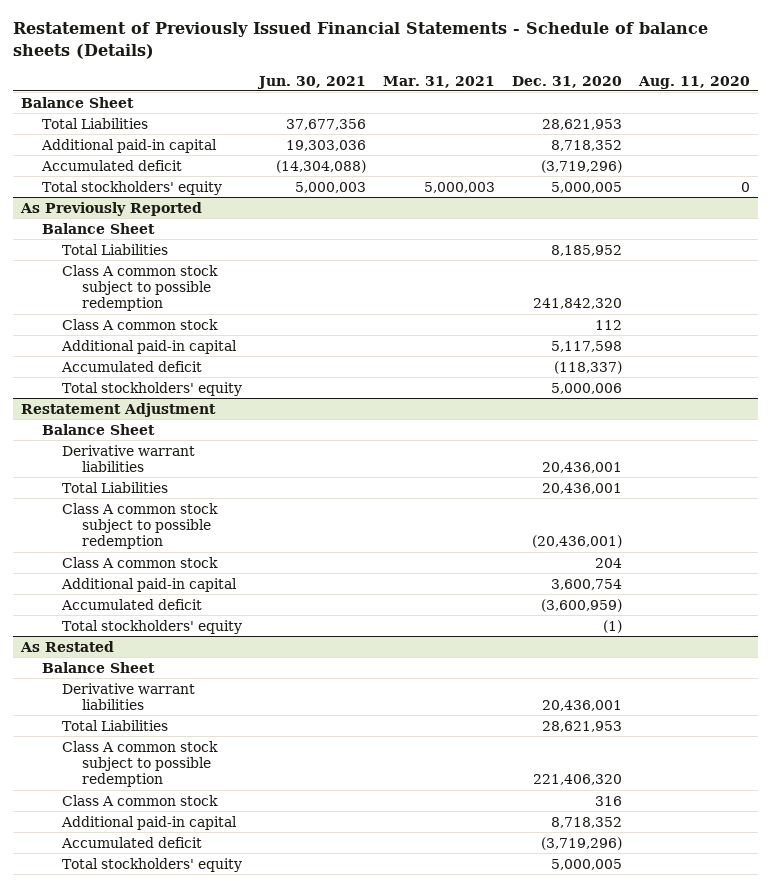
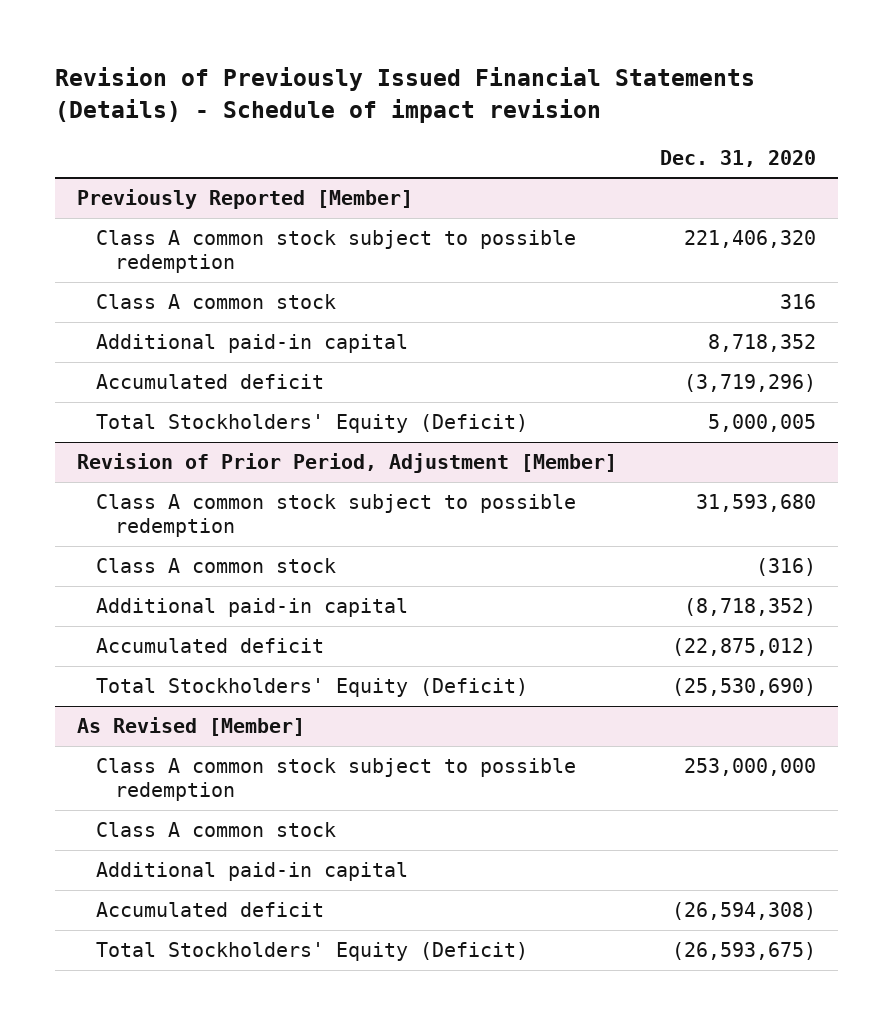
[12,22,708,60] Restatement of Previously Issued Financial Statements - Schedule of balance sheets (Details) -> [55,67,756,123] Revision of Previously Issued Financial Statements (Details) - Schedule of impact revision
[256,75,366,89] Jun. 30, 2021 -> none
[382,75,495,88] Mar. 31, 2021 -> none
[637,75,750,89] Aug. 11, 2020 -> none
[21,96,135,108] Balance Sheet -> none
[41,117,148,129] Total Liabilities -> none
[40,138,217,153] Additional paid-in capital -> none
[40,159,182,171] Accumulated deficit -> none
[41,180,222,195] Total stockholders' equity -> none
[41,222,155,234] Balance Sheet -> none
[61,243,168,255] Total Liabilities -> none
[61,264,218,312] Class A common stock subject to possible redemption -> none
[61,318,218,330] Class A common stock -> none
[60,339,237,354] Additional paid-in capital -> none
[60,360,202,372] Accumulated deficit -> none
[61,381,242,396] Total stockholders' equity -> none
[21,402,217,417] Restatement Adjustment -> none
[41,423,155,435] Balance Sheet -> none
[61,444,195,473] Derivative warrant liabilities -> none
[61,481,168,493] Total Liabilities -> none
[61,502,218,550] Class A common stock subject to possible redemption -> none
[61,556,218,568] Class A common stock -> none
[60,577,237,592] Additional paid-in capital -> none
[60,598,202,610] Accumulated deficit -> none
[61,619,242,634] Total stockholders' equity -> none
[20,640,115,652] As Restated -> none
[41,661,155,673] Balance Sheet -> none
[61,682,195,711] Derivative warrant liabilities -> none
[61,719,168,731] Total Liabilities -> none
[20,201,203,216] As Previously Reported -> [76,189,413,210] Previously Reported [Member]
[61,857,242,872] Total stockholders' equity -> [96,414,529,434] Total Stockholders' Equity (Deficit)
none -> [76,453,617,474] Revision of Prior Period, Adjustment [Member]
none -> [96,494,577,538] Class A common stock subject to possible redemption
none -> [96,558,337,574] Class A common stock
none -> [96,598,409,618] Additional paid-in capital
none -> [96,638,325,654] Accumulated deficit
none -> [96,678,529,698] Total Stockholders' Equity (Deficit)
none -> [76,717,305,737] As Revised [Member]
none -> [96,758,577,802] Class A common stock subject to possible redemption
none -> [96,822,337,838] Class A common stock
none -> [96,862,409,882] Additional paid-in capital
none -> [96,902,325,918] Accumulated deficit
none -> [96,942,529,962] Total Stockholders' Equity (Deficit)

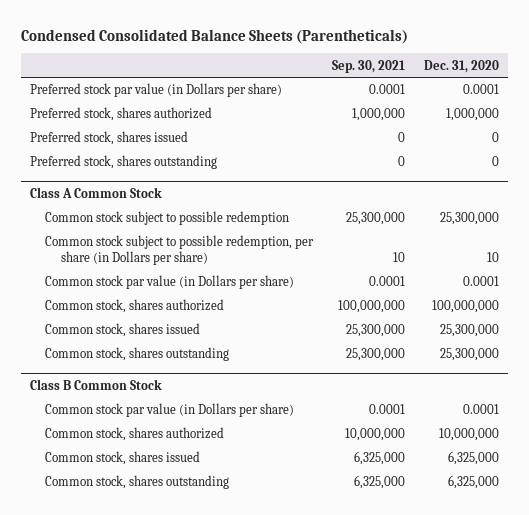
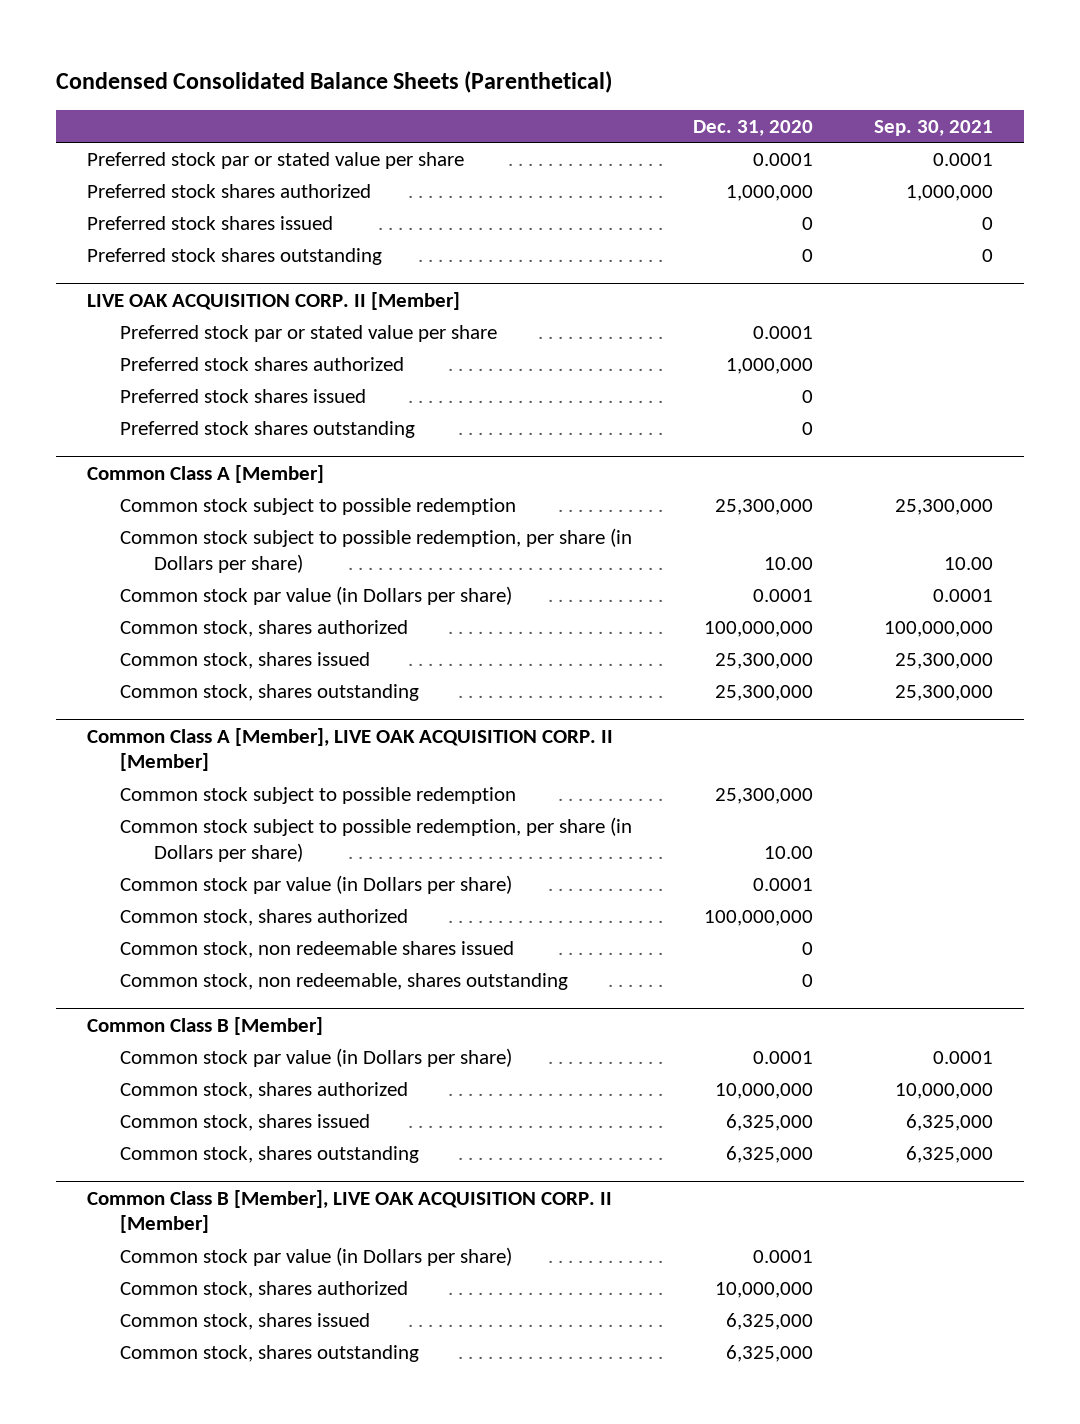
[20,28,408,44] Condensed Consolidated Balance Sheets (Parentheticals) -> [56,70,613,93] Condensed Consolidated Balance Sheets (Parenthetical)
[30,83,283,98] Preferred stock par value (in Dollars per share) -> [86,152,464,170] Preferred stock par or stated value per share
[30,107,213,122] Preferred stock, shares authorized -> [86,184,371,199] Preferred stock shares authorized
[30,131,189,146] Preferred stock, shares issued -> [86,216,333,231] Preferred stock shares issued
[30,155,218,170] Preferred stock, shares outstanding -> [86,248,382,266] Preferred stock shares outstanding
none -> [86,291,460,310] LIVE OAK ACQUISITION CORP. II [Member]
none -> [120,325,498,343] Preferred stock par or stated value per share
none -> [120,357,405,372] Preferred stock shares authorized
none -> [120,389,367,404] Preferred stock shares issued
none -> [120,421,416,439] Preferred stock shares outstanding
[30,187,163,199] Class A Common Stock -> [86,464,324,483] Common Class A [Member]
[393,252,406,263] 10 -> [944,556,994,570] 10.00
[486,252,499,263] 10 -> [764,556,814,570] 10.00
none -> [86,727,613,772] Common Class A [Member], LIVE OAK ACQUISITION CORP. II [Member]
none -> [120,787,517,805] Common stock subject to possible redemption
none -> [120,817,633,862] Common stock subject to possible redemption, per share (in Dollars per share)
none -> [120,875,513,895] Common stock par value (in Dollars per share)
none -> [120,909,409,927] Common stock, shares authorized
none -> [120,941,515,959] Common stock, non redeemable shares issued
none -> [120,973,569,991] Common stock, non redeemable, shares outstanding
[30,379,163,391] Class B Common Stock -> [86,1016,323,1035] Common Class B [Member]
none -> [86,1189,612,1234] Common Class B [Member], LIVE OAK ACQUISITION CORP. II [Member]
none -> [120,1247,513,1267] Common stock par value (in Dollars per share)
none -> [120,1281,409,1299] Common stock, shares authorized
none -> [120,1313,371,1331] Common stock, shares issued
none -> [120,1345,420,1363] Common stock, shares outstanding

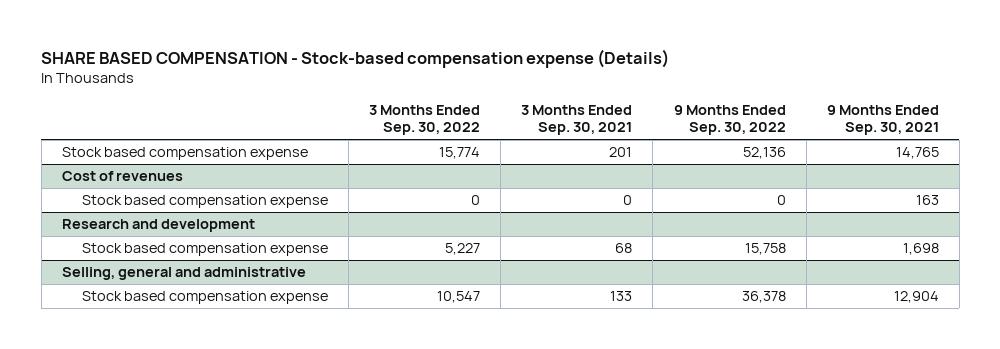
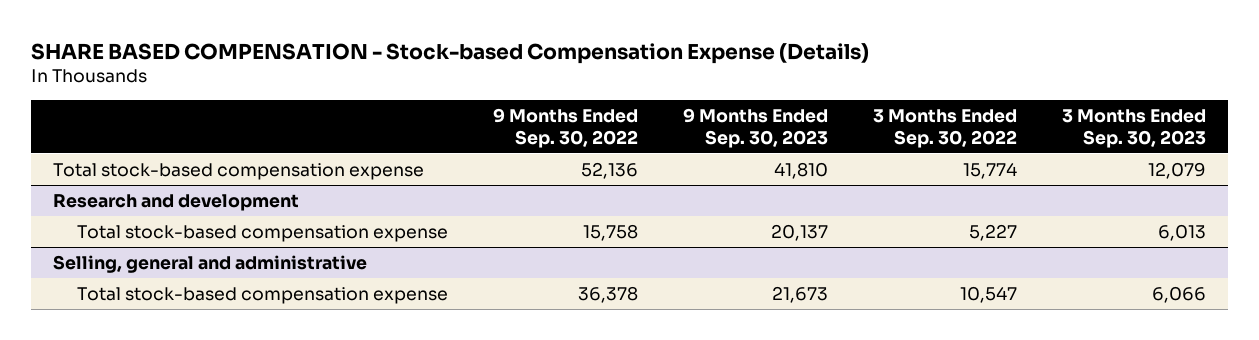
[41,48,670,68] SHARE BASED COMPENSATION - Stock-based compensation expense (Details) -> [30,42,869,64] SHARE BASED COMPENSATION - Stock-based Compensation Expense (Details)
[521,105,633,136] 3 Months Ended Sep. 30, 2021 -> none
[826,105,939,136] 9 Months Ended Sep. 30, 2021 -> none
none -> [683,108,829,148] 9 Months Ended Sep. 30, 2023
none -> [1061,109,1206,148] 3 Months Ended Sep. 30, 2023
[61,171,183,182] Cost of revenues -> none
[82,195,329,209] Stock based compensation expense -> none
[61,147,308,161] Stock based compensation expense -> [53,163,425,181] Total stock-based compensation expense
[82,243,329,257] Stock based compensation expense -> [77,225,449,243] Total stock-based compensation expense
[82,291,329,305] Stock based compensation expense -> [77,287,449,305] Total stock-based compensation expense

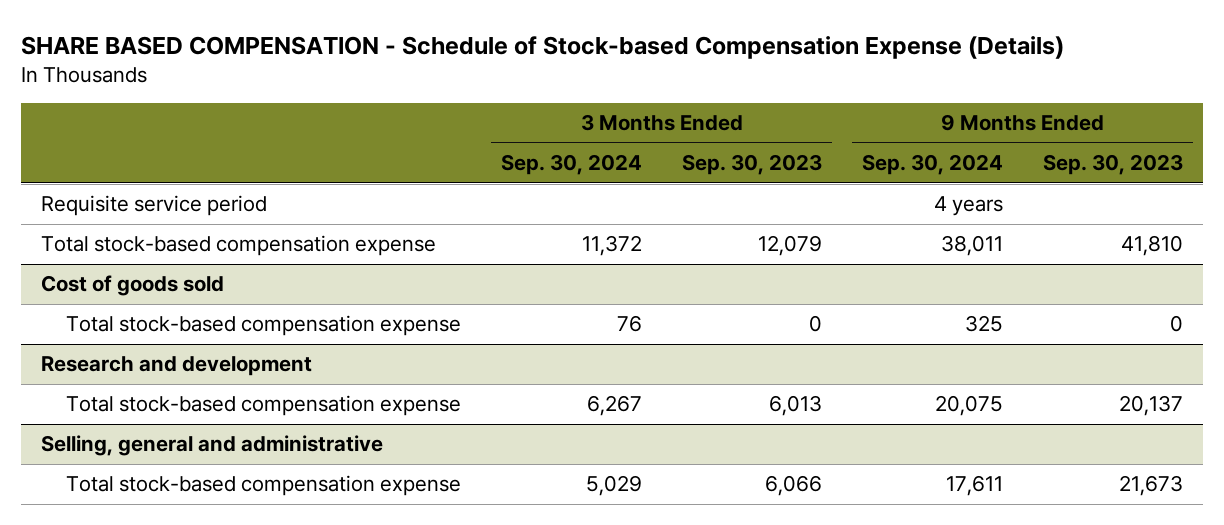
[30,42,869,64] SHARE BASED COMPENSATION - Stock-based Compensation Expense (Details) -> [20,35,1064,59] SHARE BASED COMPENSATION - Schedule of Stock-based Compensation Expense (Details)
[493,108,639,148] 9 Months Ended Sep. 30, 2022 -> none
[872,109,1017,148] 3 Months Ended Sep. 30, 2022 -> none
none -> [501,154,643,176] Sep. 30, 2024
none -> [862,154,1004,176] Sep. 30, 2024
none -> [40,195,267,217] Requisite service period
none -> [40,275,224,297] Cost of goods sold
none -> [66,315,462,337] Total stock-based compensation expense

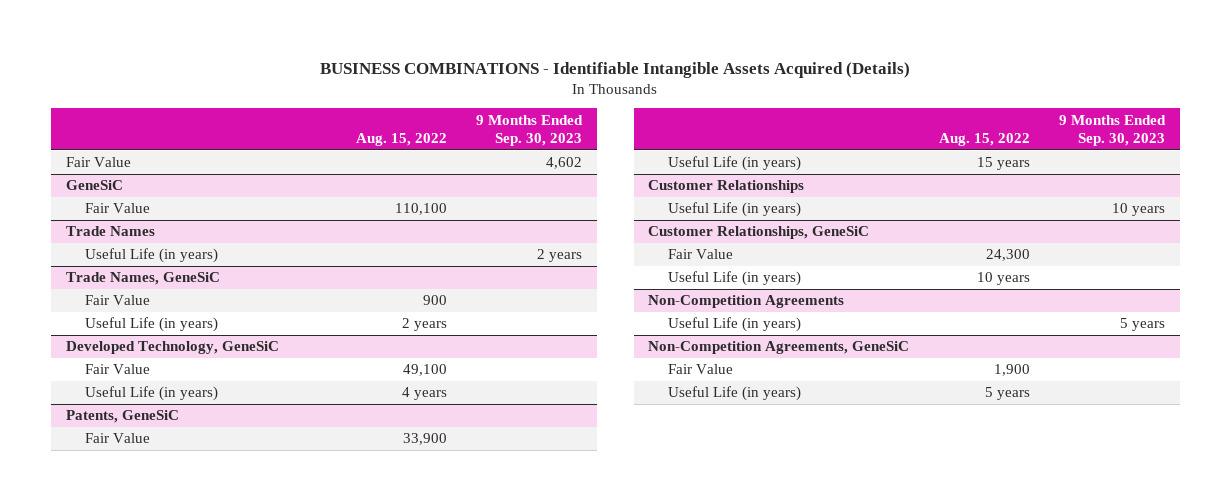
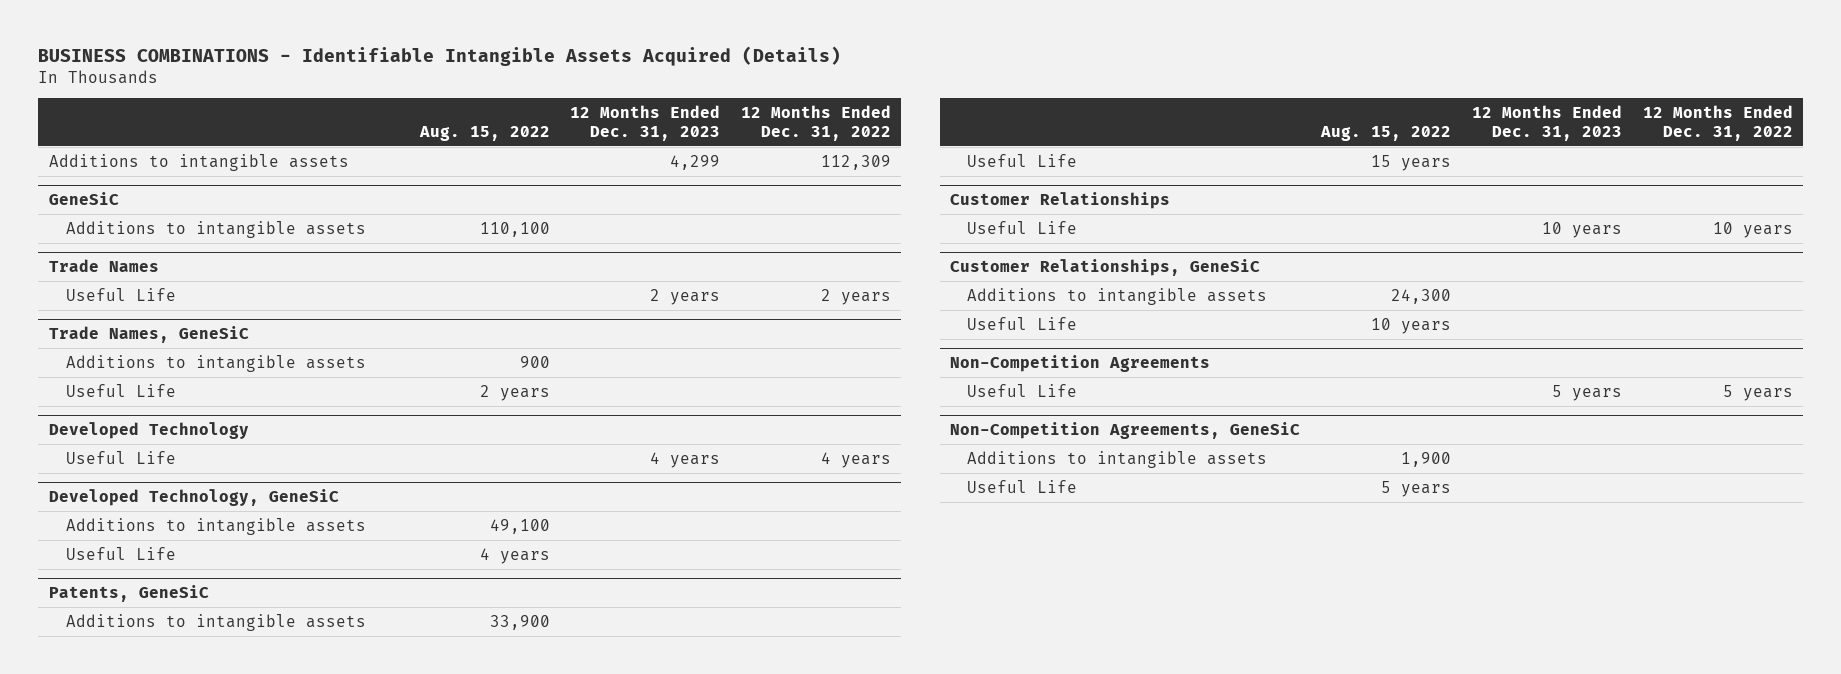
[476,114,584,146] 9 Months Ended Sep. 30, 2023 -> none
none -> [570,105,721,141] 12 Months Ended Dec. 31, 2023
none -> [741,105,892,141] 12 Months Ended Dec. 31, 2022
[65,157,131,168] Fair Value -> [48,153,349,171] Additions to intangible assets
[84,203,150,214] Fair Value -> [65,220,366,238] Additions to intangible assets
[84,248,218,264] Useful Life (in years) -> [65,287,176,301] Useful Life
[84,295,150,306] Fair Value -> [65,354,366,372] Additions to intangible assets
[84,317,218,333] Useful Life (in years) -> [65,383,176,397] Useful Life
none -> [48,421,249,439] Developed Technology
none -> [65,450,176,464] Useful Life
[84,364,150,375] Fair Value -> [65,517,366,535] Additions to intangible assets
[84,386,218,402] Useful Life (in years) -> [65,546,176,560] Useful Life
[84,433,150,444] Fair Value -> [65,613,366,631] Additions to intangible assets
[667,156,801,172] Useful Life (in years) -> [967,153,1078,167] Useful Life
[667,202,801,218] Useful Life (in years) -> [967,220,1078,234] Useful Life
[667,249,733,260] Fair Value -> [967,287,1268,305] Additions to intangible assets
[667,271,801,287] Useful Life (in years) -> [967,316,1078,330] Useful Life
[667,317,801,333] Useful Life (in years) -> [967,383,1078,397] Useful Life
[667,364,733,375] Fair Value -> [967,450,1268,468] Additions to intangible assets
[667,386,801,402] Useful Life (in years) -> [967,479,1078,493] Useful Life

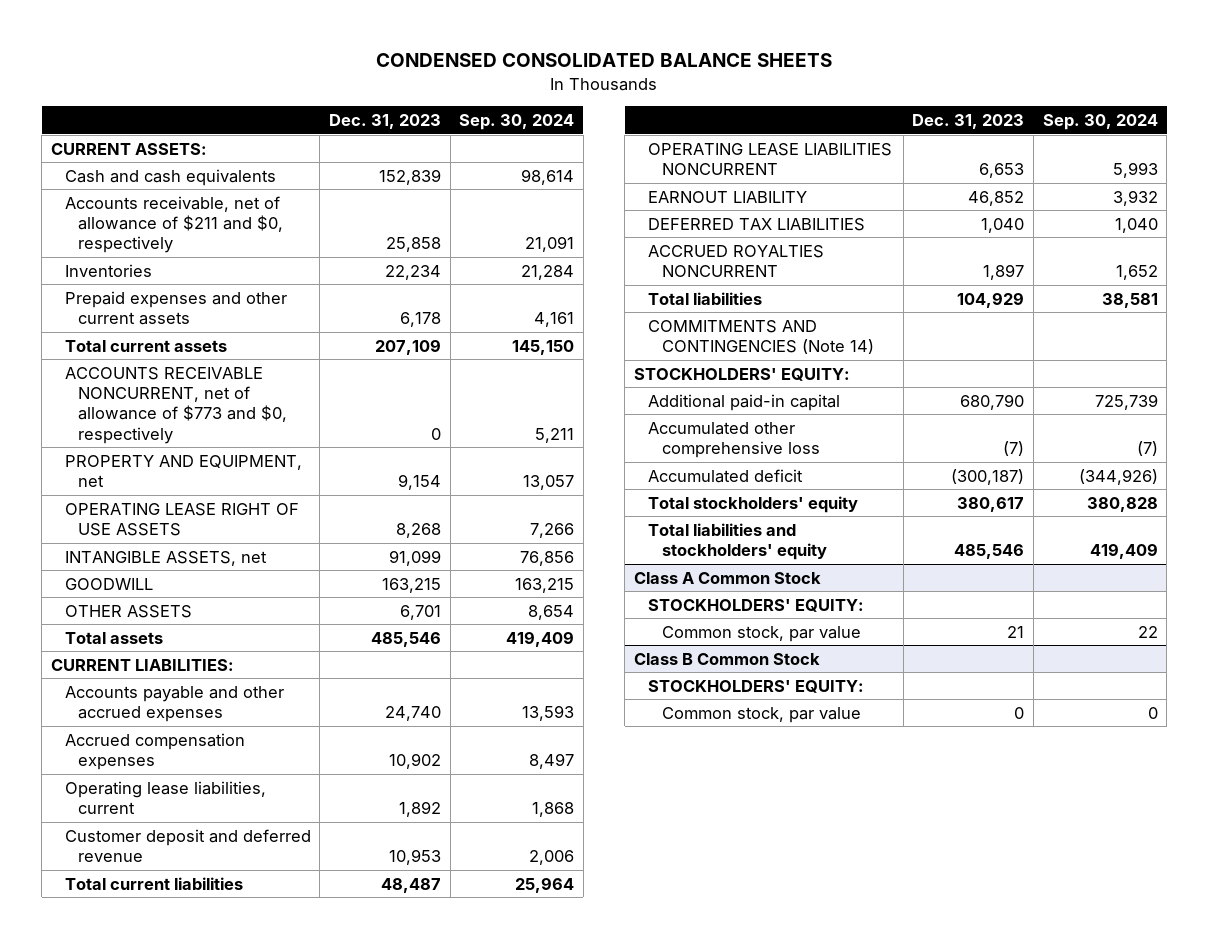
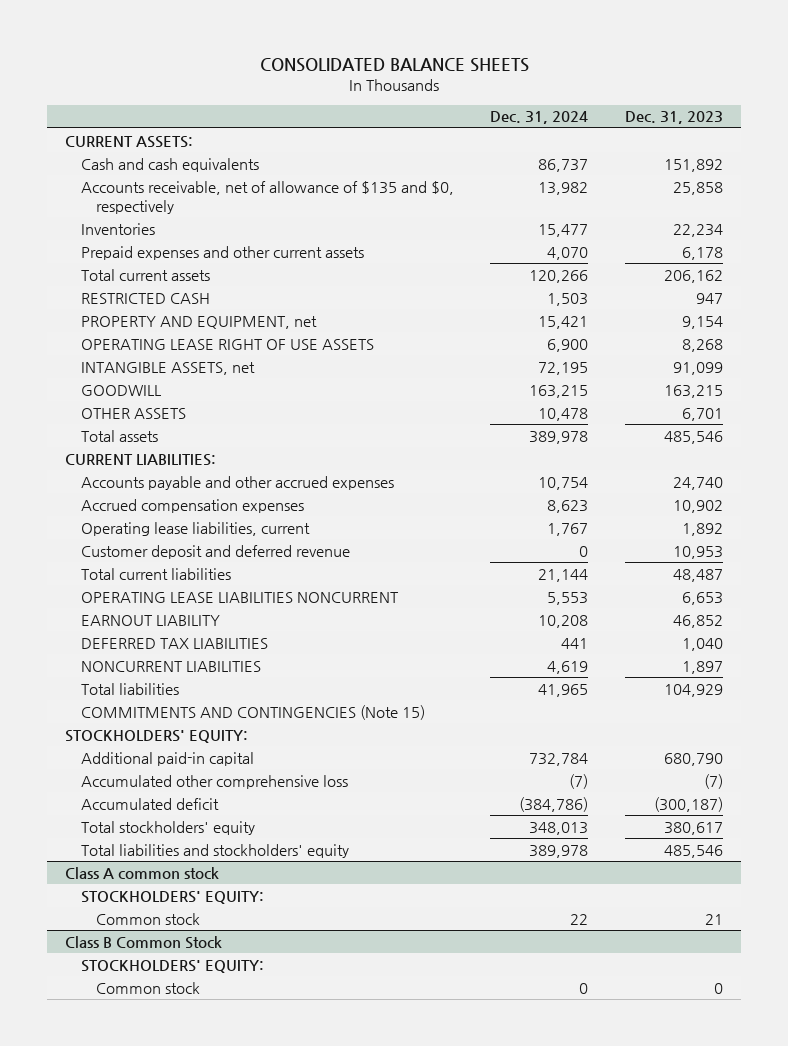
[376,53,833,68] CONDENSED CONSOLIDATED BALANCE SHEETS -> [260,58,530,73] CONSOLIDATED BALANCE SHEETS
[459,114,575,131] Sep. 30, 2024 -> none
none -> [490,111,589,125] Dec. 31, 2024
[378,168,441,185] 152,839 -> [663,158,723,172] 151,892
[64,195,284,254] Accounts receivable, net of allowance of $211 and $0, respectively -> [80,180,454,214] Accounts receivable, net of allowance of $135 and $0, respectively
[64,366,288,444] ACCOUNTS RECEIVABLE NONCURRENT, net of allowance of $773 and $0, respectively -> none
[374,338,441,355] 207,109 -> [663,269,723,283] 206,162
none -> [80,292,210,304] RESTRICTED CASH
[647,244,824,278] ACCRUED ROYALTIES NONCURRENT -> [80,660,261,672] NONCURRENT LIABILITIES
[647,319,874,355] COMMITMENTS AND CONTINGENCIES (Note 14) -> [80,704,425,720] COMMITMENTS AND CONTINGENCIES (Note 15)
[634,571,822,584] Class A Common Stock -> [65,866,220,879] Class A common stock
[661,625,861,642] Common stock, par value -> [96,912,201,925] Common stock
[661,706,861,723] Common stock, par value -> [96,981,201,994] Common stock

